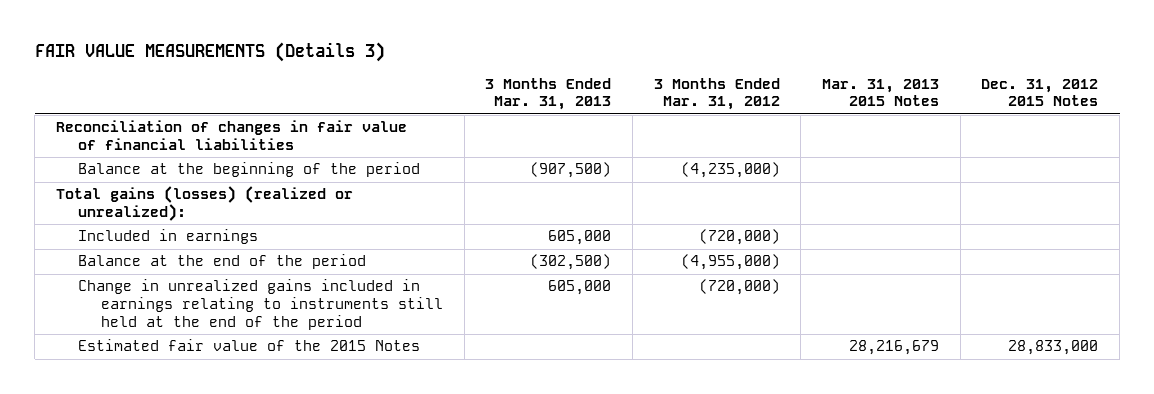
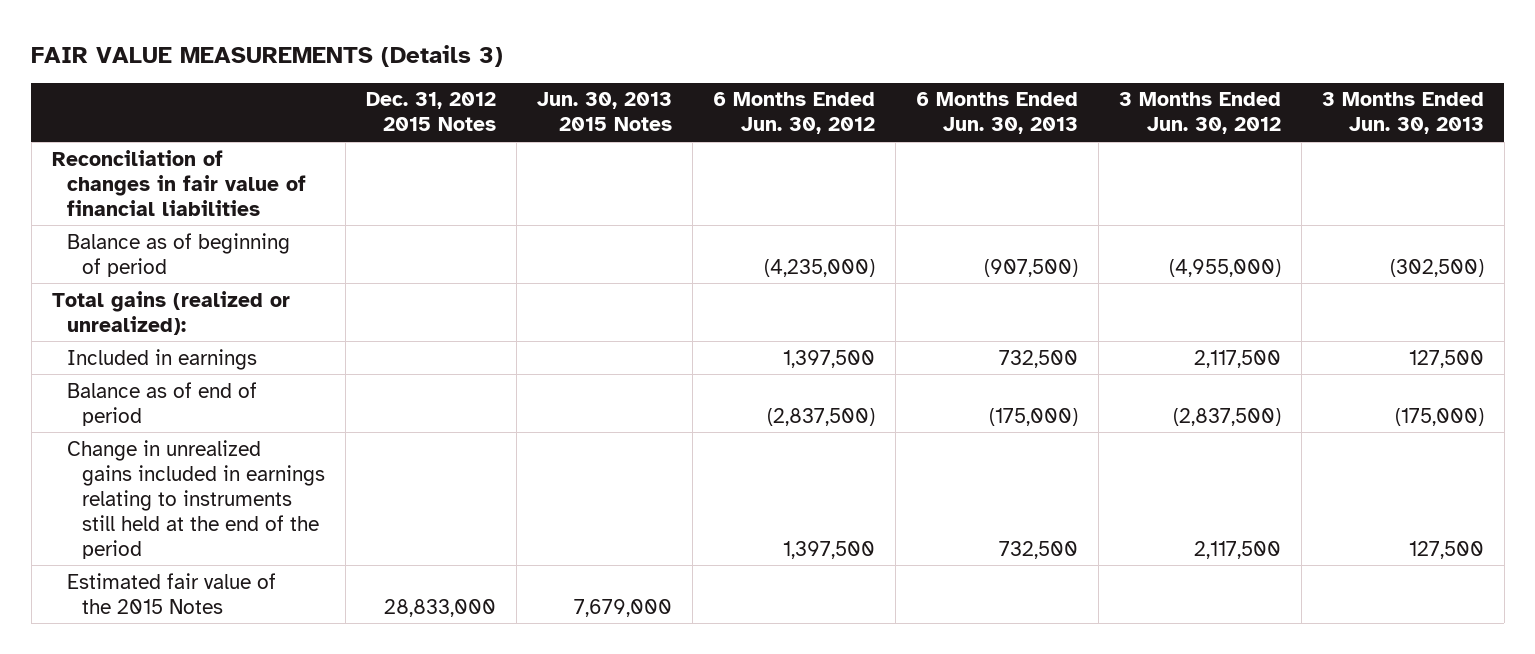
[485,77,612,111] 3 Months Ended Mar. 31, 2013 -> none
[653,77,780,111] 3 Months Ended Mar. 31, 2012 -> none
[822,78,940,107] Mar. 31, 2013 2015 Notes -> none
none -> [536,92,672,132] Jun. 30, 2013 2015 Notes
none -> [712,92,875,135] 6 Months Ended Jun. 30, 2012
none -> [915,92,1078,135] 6 Months Ended Jun. 30, 2013
none -> [1118,92,1281,135] 3 Months Ended Jun. 30, 2012
none -> [1321,92,1484,135] 3 Months Ended Jun. 30, 2013
[78,162,421,178] Balance at the beginning of the period -> [66,232,290,277] Balance as of beginning of period
[55,186,353,222] Total gains (losses) (realized or unrealized): -> [51,290,290,335] Total gains (realized or unrealized):
[78,254,367,270] Balance at the end of the period -> [66,381,257,426] Balance as of end of period

